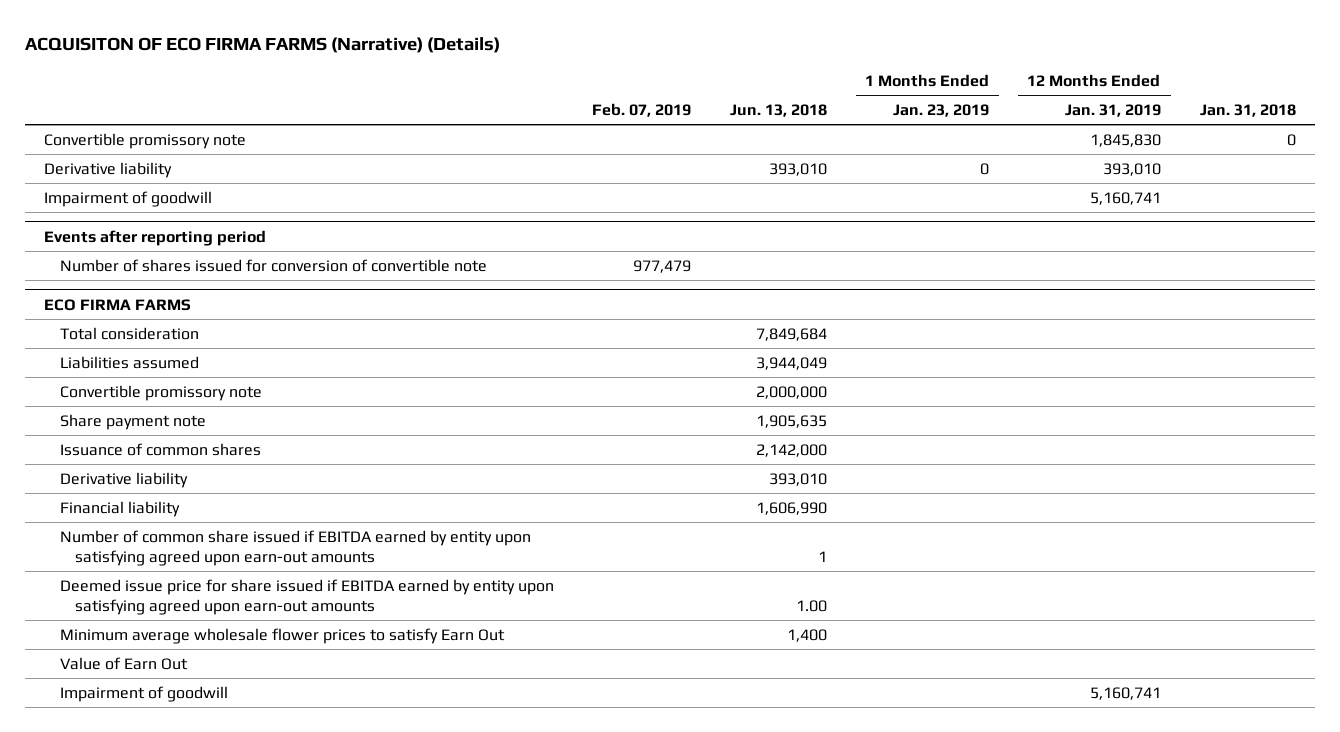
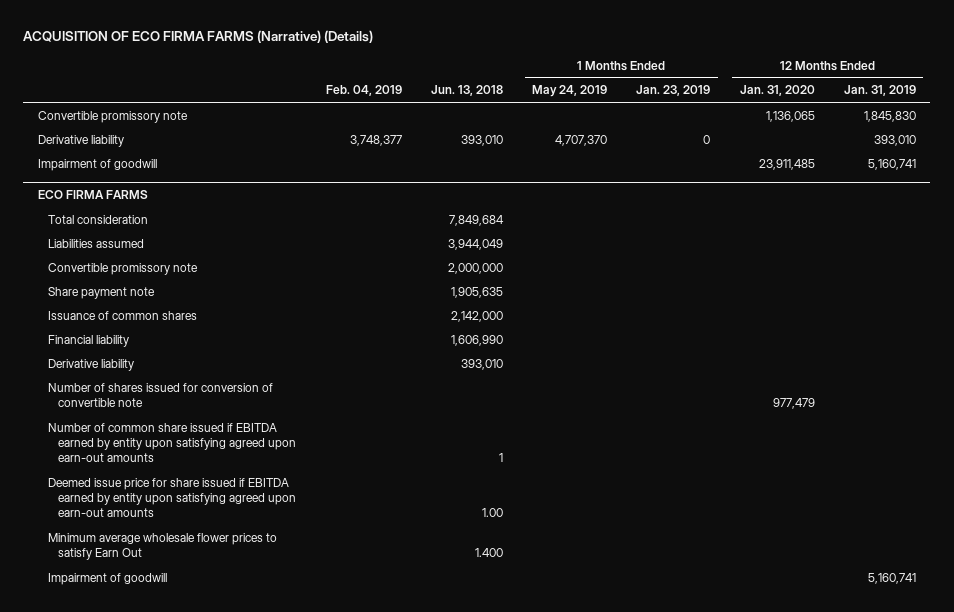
[25,37,501,54] ACQUISITON OF ECO FIRMA FARMS (Narrative) (Details) -> [23,30,374,44] ACQUISITION OF ECO FIRMA FARMS (Narrative) (Details)
[592,103,692,118] Feb. 07, 2019 -> none
[1199,104,1296,118] Jan. 31, 2018 -> none
none -> [325,85,402,97] Feb. 04, 2019
none -> [532,85,608,98] May 24, 2019
none -> [739,85,815,97] Jan. 31, 2020
[44,229,267,246] Events after reporting period -> none
[59,258,487,272] Number of shares issued for conversion of convertible note -> none
[59,471,188,488] Derivative liability -> [48,358,135,371] Derivative liability
none -> [48,382,274,407] Number of shares issued for conversion of convertible note
[59,656,188,670] Value of Earn Out -> none
[786,628,827,642] 1,400 -> [474,547,503,557] 1.400

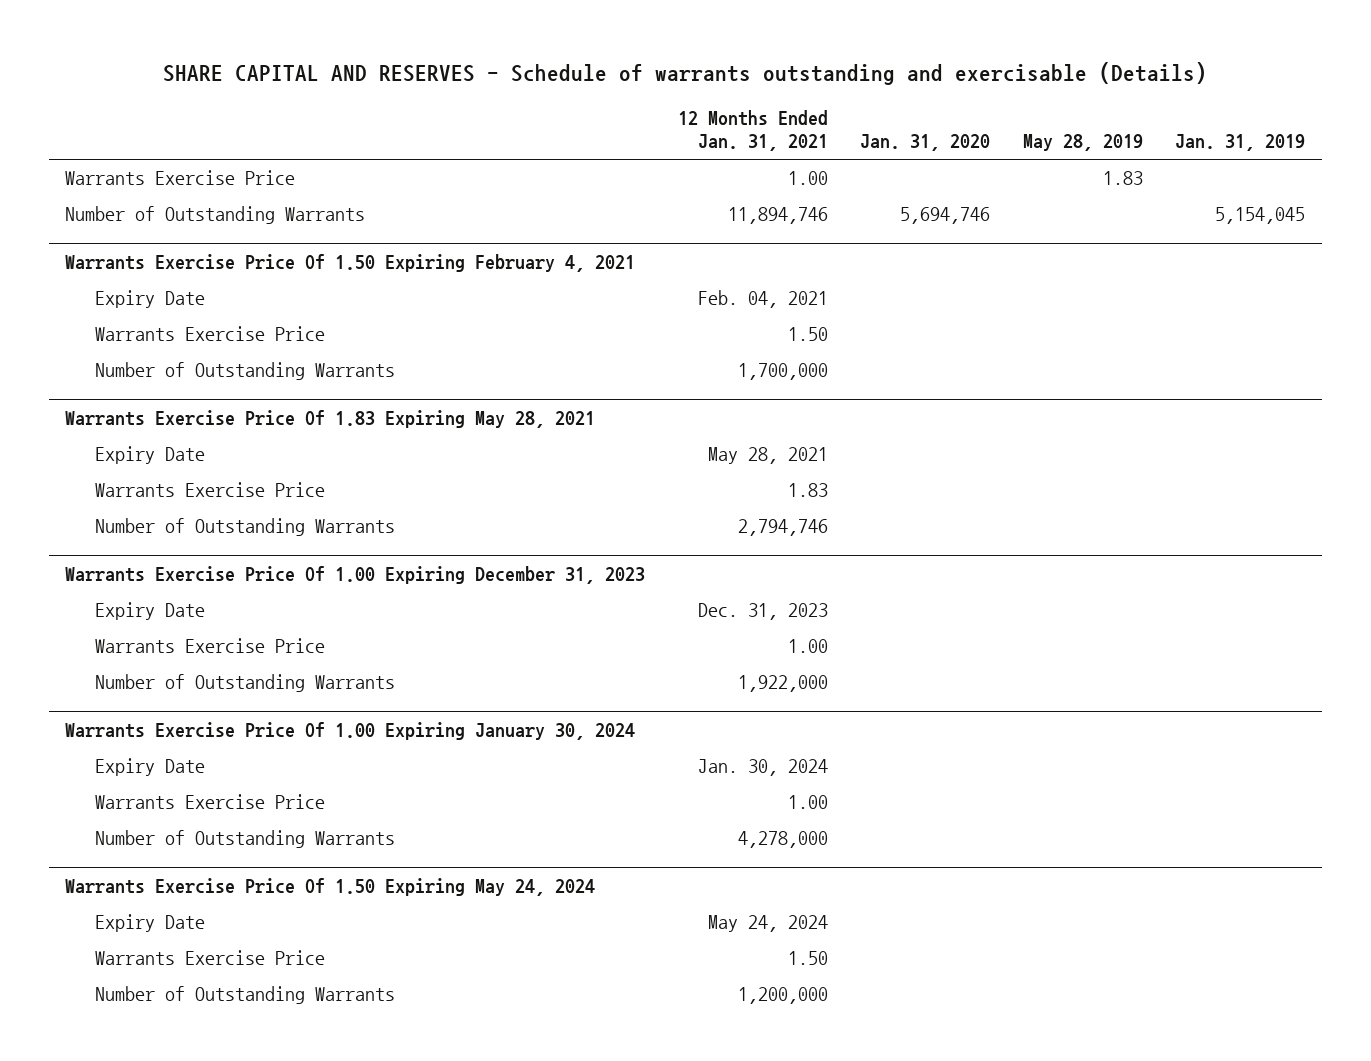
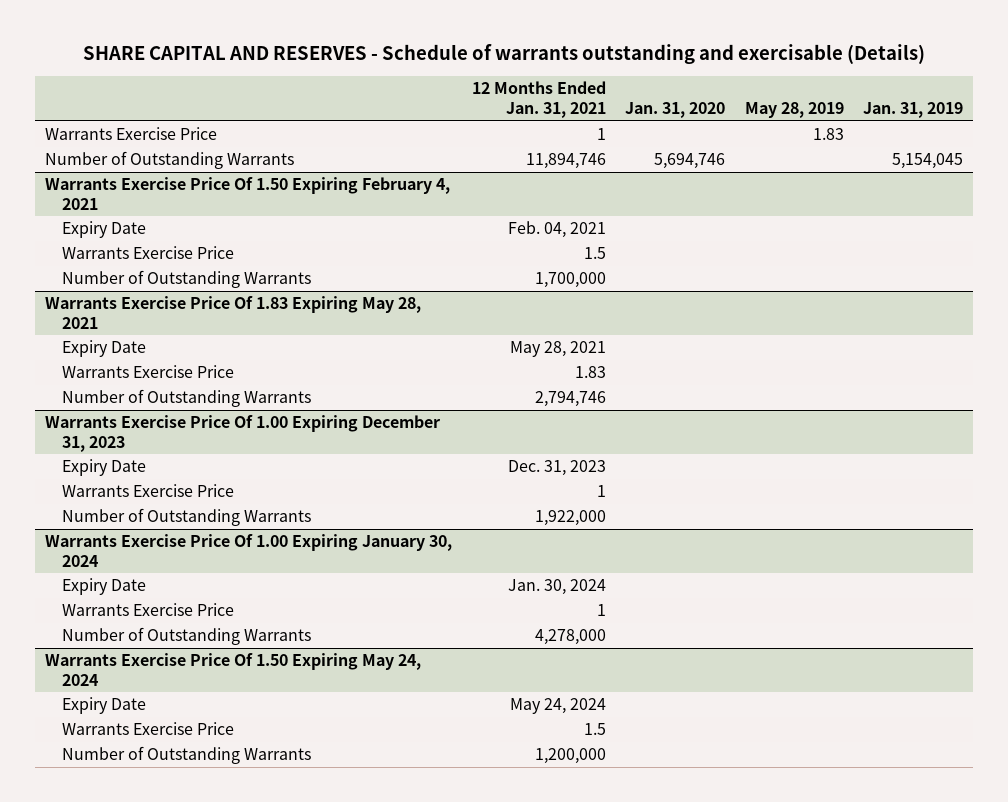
[787,171,828,186] 1.00 -> [596,128,606,141] 1
[787,327,828,342] 1.50 -> [583,247,606,260] 1.5
[787,639,828,654] 1.00 -> [596,485,606,498] 1
[787,795,828,810] 1.00 -> [596,604,606,617] 1
[787,951,828,966] 1.50 -> [583,723,606,736] 1.5

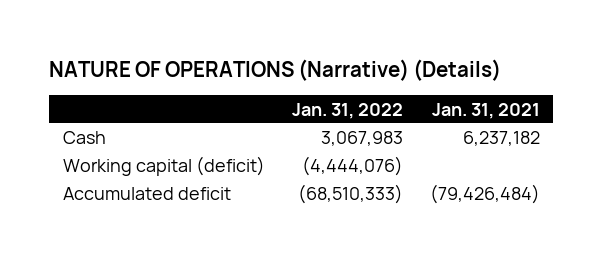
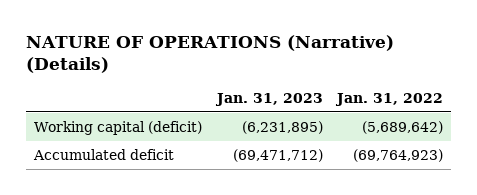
[431,102,540,119] Jan. 31, 2021 -> none
none -> [214,93,323,107] Jan. 31, 2023
[62,131,106,145] Cash -> none
[301,156,403,177] (4,444,076) -> [362,120,444,134] (5,689,642)
[297,184,403,205] (68,510,333) -> [353,148,444,162] (69,764,923)

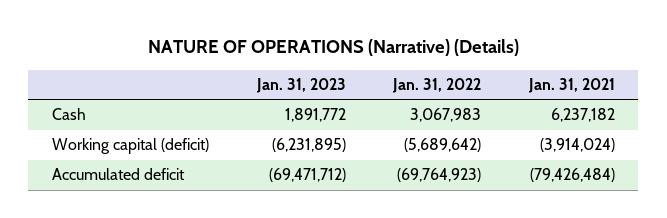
none -> [527,78,615,94] Jan. 31, 2021
none -> [52,108,87,121] Cash

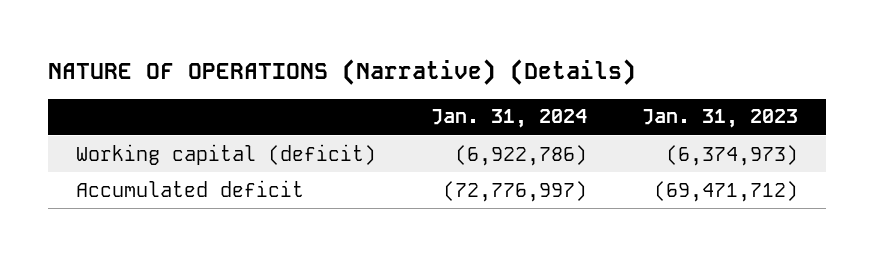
[392,78,482,94] Jan. 31, 2022 -> none
[527,78,615,94] Jan. 31, 2021 -> none
none -> [430,109,587,129] Jan. 31, 2024
[52,108,87,121] Cash -> none
[271,138,346,153] (6,231,895) -> [666,144,799,166] (6,374,973)

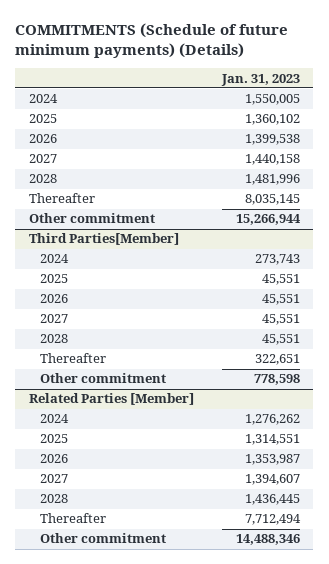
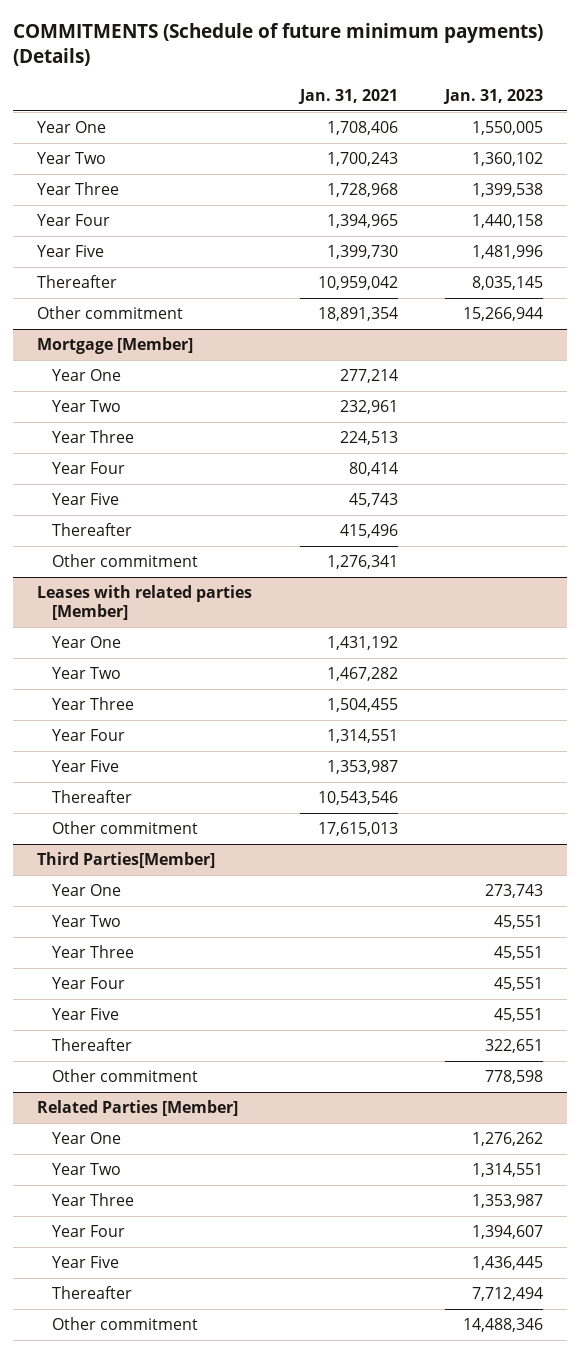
none -> [297,88,398,104] Jan. 31, 2021
[29,94,59,104] 2024 -> [37,121,107,134] Year One
[29,114,58,124] 2025 -> [37,152,107,165] Year Two
[29,134,58,144] 2026 -> [37,182,120,196] Year Three
[29,154,58,164] 2027 -> [37,214,111,227] Year Four
[29,174,58,184] 2028 -> [37,245,105,258] Year Five
none -> [37,337,194,355] Mortgage [Member]
none -> [51,369,121,382] Year One
none -> [51,400,121,413] Year Two
none -> [51,430,134,444] Year Three
none -> [51,462,125,475] Year Four
none -> [51,493,119,506] Year Five
none -> [51,523,132,537] Thereafter
none -> [51,554,198,568] Other commitment
none -> [37,585,253,621] Leases with related parties [Member]
none -> [51,636,121,649] Year One
none -> [51,667,121,680] Year Two
none -> [51,697,134,711] Year Three
none -> [51,729,125,742] Year Four
none -> [51,760,119,773] Year Five
none -> [51,790,132,804] Thereafter
none -> [51,821,198,835] Other commitment
[40,254,70,264] 2024 -> [51,884,121,897] Year One
[40,274,69,284] 2025 -> [51,915,121,928] Year Two
[40,294,69,304] 2026 -> [51,945,134,959] Year Three
[40,314,69,324] 2027 -> [51,977,125,990] Year Four
[40,334,69,344] 2028 -> [51,1008,119,1021] Year Five
[40,414,70,424] 2024 -> [51,1132,121,1145] Year One
[40,434,69,444] 2025 -> [51,1163,121,1176] Year Two
[40,454,69,464] 2026 -> [51,1193,134,1207] Year Three
[40,474,69,484] 2027 -> [51,1225,125,1238] Year Four
[40,494,69,504] 2028 -> [51,1256,119,1269] Year Five

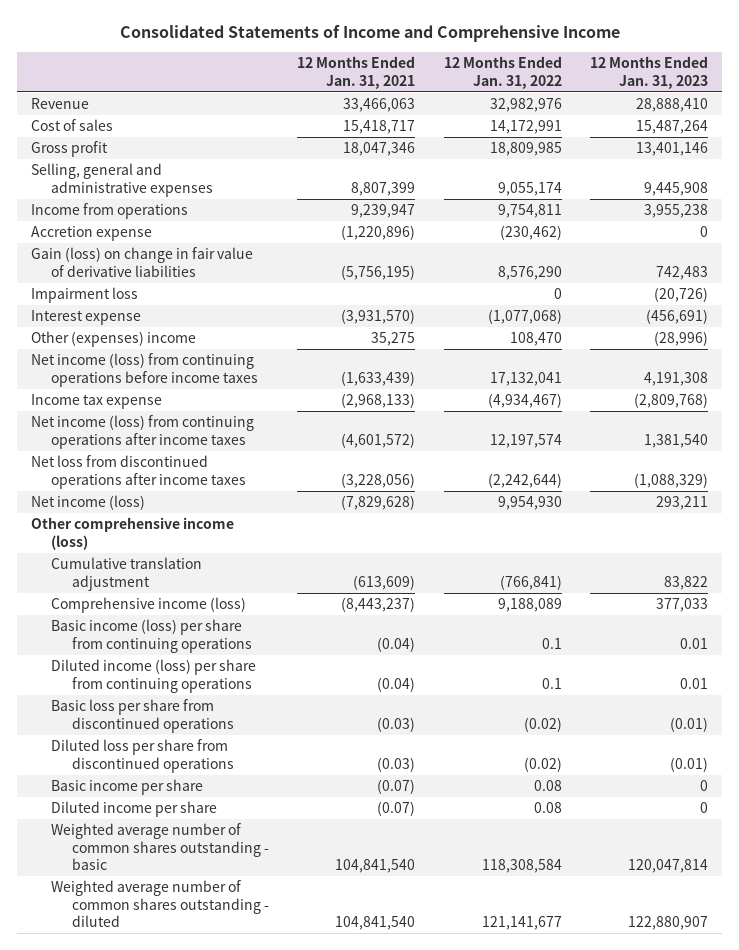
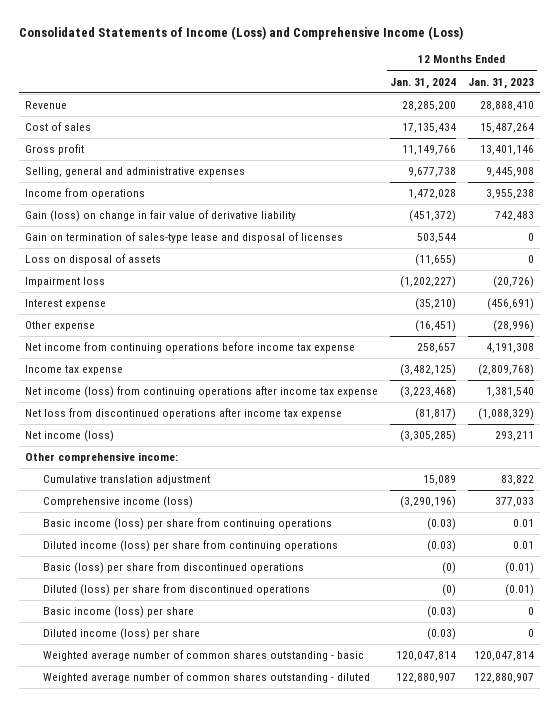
[119,25,620,43] Consolidated Statements of Income and Comprehensive Income -> [19,25,464,40] Consolidated Statements of Income (Loss) and Comprehensive Income (Loss)
[297,56,416,89] 12 Months Ended Jan. 31, 2021 -> none
[443,56,562,89] 12 Months Ended Jan. 31, 2022 -> none
none -> [390,77,457,89] Jan. 31, 2024
[30,226,152,242] Accretion expense -> none
[30,247,253,277] Gain (loss) on change in fair value of derivative liabilities -> [25,210,297,223] Gain (loss) on change in fair value of derivative liability
none -> [25,232,344,244] Gain on termination of sales-type lease and disposal of licenses
none -> [25,254,162,266] Loss on disposal of assets
[30,331,196,348] Other (expenses) income -> [25,321,96,332] Other expense
[30,353,259,387] Net income (loss) from continuing operations before income taxes -> [25,342,356,354] Net income from continuing operations before income tax expense
[30,415,254,449] Net income (loss) from continuing operations after income taxes -> [25,386,379,399] Net income (loss) from continuing operations after income tax expense
[30,455,247,489] Net loss from discontinued operations after income taxes -> [25,408,343,420] Net loss from discontinued operations after income tax expense
[30,517,234,550] Other comprehensive income (loss) -> [25,452,179,464] Other comprehensive income:
[51,699,235,733] Basic loss per share from discontinued operations -> [43,562,305,575] Basic (loss) per share from discontinued operations
[51,739,235,773] Diluted loss per share from discontinued operations -> [43,584,311,597] Diluted (loss) per share from discontinued operations
[51,779,204,796] Basic income per share -> [43,606,195,619] Basic income (loss) per share
[51,801,218,818] Diluted income per share -> [43,628,201,641] Diluted income (loss) per share

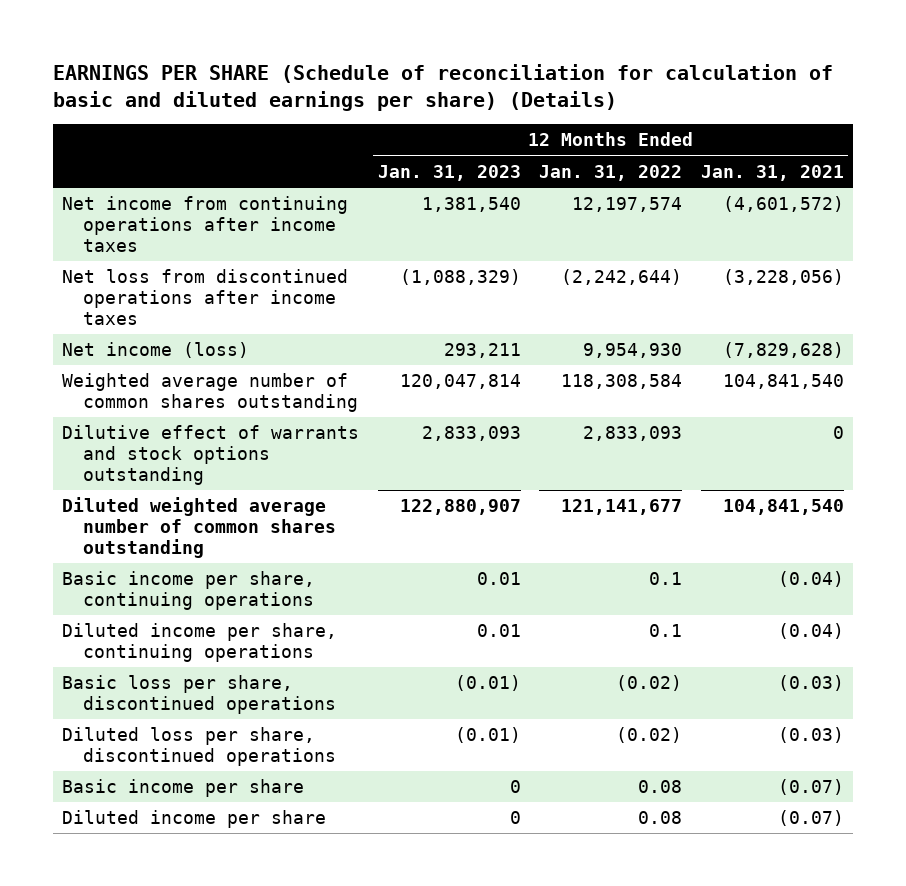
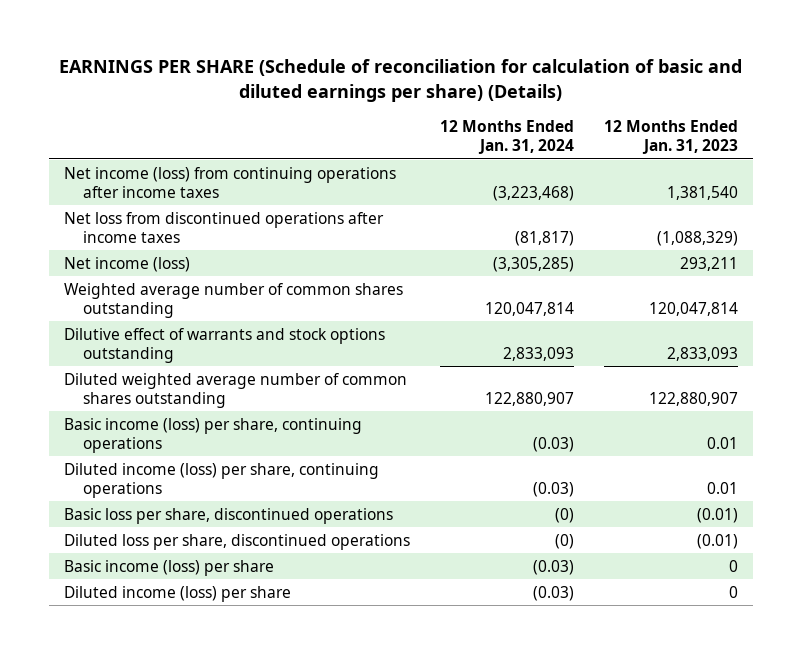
[539,164,683,181] Jan. 31, 2022 -> none
[700,164,844,181] Jan. 31, 2021 -> none
none -> [440,120,575,155] 12 Months Ended Jan. 31, 2024
[62,196,349,252] Net income from continuing operations after income taxes -> [64,166,397,198] Net income (loss) from continuing operations after income taxes
[62,571,316,610] Basic income per share, continuing operations -> [64,417,363,453] Basic income (loss) per share, continuing operations
[62,623,338,662] Diluted income per share, continuing operations -> [64,462,380,498] Diluted income (loss) per share, continuing operations
[62,779,305,798] Basic income per share -> [64,559,275,576] Basic income (loss) per share
[62,810,327,829] Diluted income per share -> [64,585,292,602] Diluted income (loss) per share

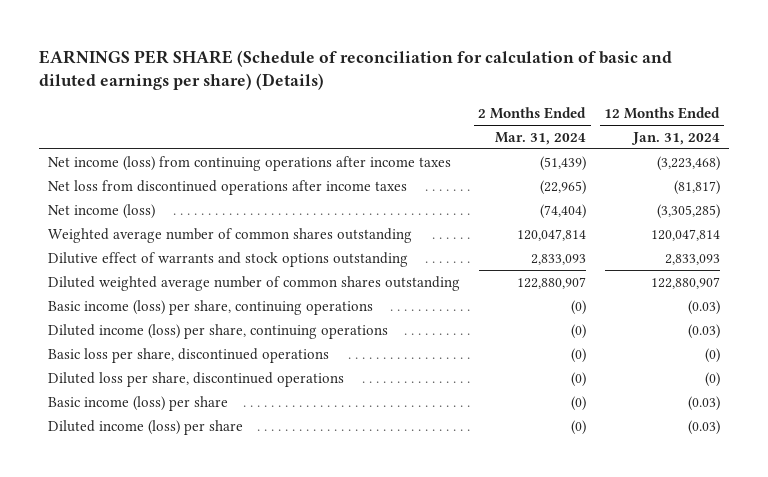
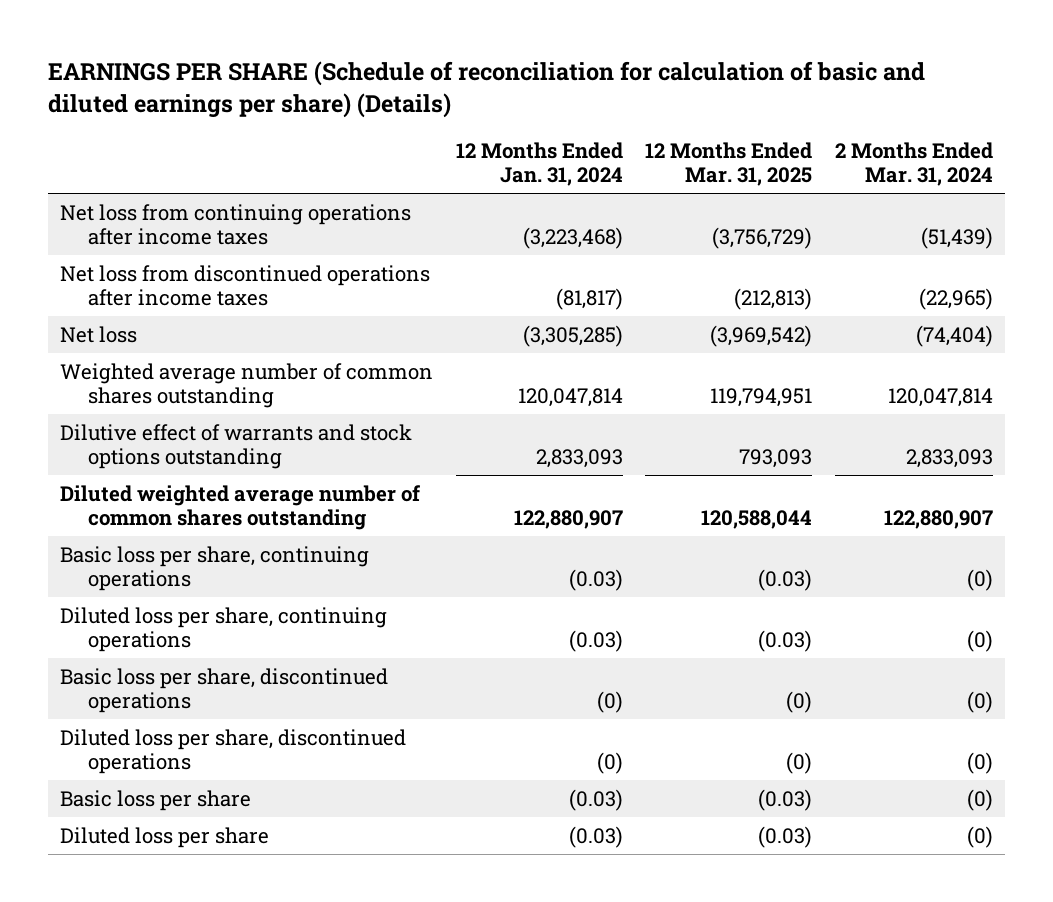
none -> [645,141,813,187] 12 Months Ended Mar. 31, 2025
[48,155,452,171] Net income (loss) from continuing operations after income taxes -> [59,203,411,246] Net loss from continuing operations after income taxes
[48,203,156,219] Net income (loss) -> [59,325,137,343] Net loss
[48,299,374,315] Basic income (loss) per share, continuing operations -> [59,545,369,592] Basic loss per share, continuing operations
[48,323,389,339] Diluted income (loss) per share, continuing operations -> [59,606,387,653] Diluted loss per share, continuing operations
[48,395,229,411] Basic income (loss) per share -> [59,789,251,811] Basic loss per share
[48,419,244,435] Diluted income (loss) per share -> [59,826,269,848] Diluted loss per share

